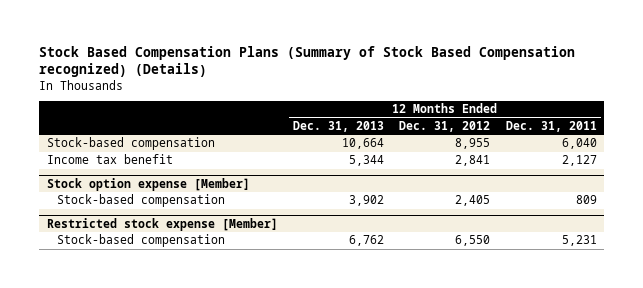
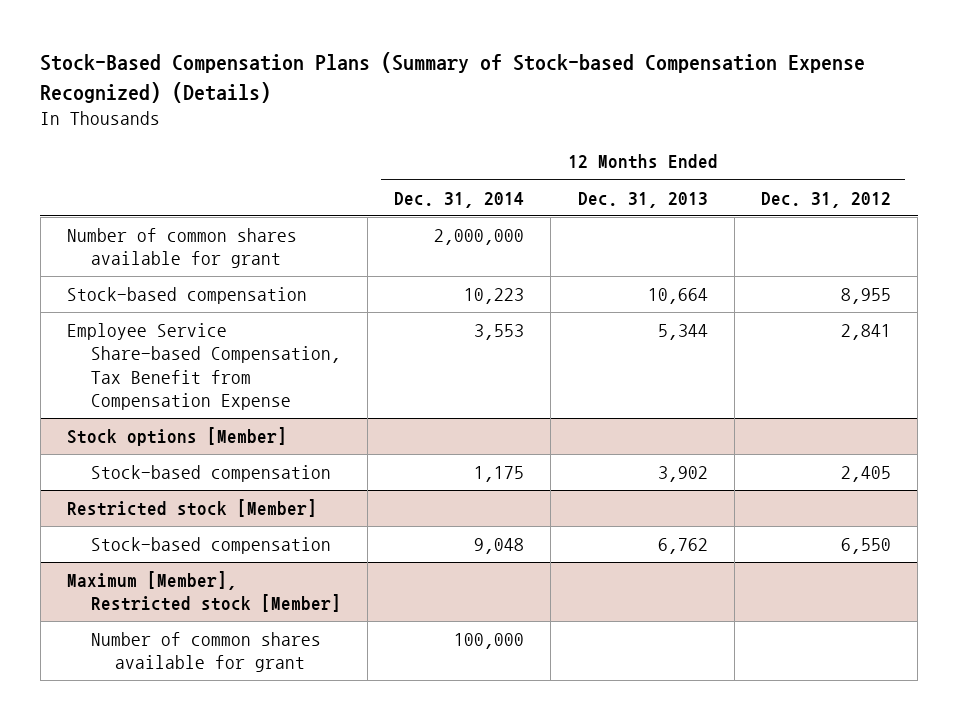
[39,45,576,78] Stock Based Compensation Plans (Summary of Stock Based Compensation recognized) (Details) -> [40,52,866,103] Stock-Based Compensation Plans (Summary of Stock-based Compensation Expense Recognized) (Details)
[505,121,597,133] Dec. 31, 2011 -> none
none -> [394,191,525,208] Dec. 31, 2014
none -> [66,228,297,269] Number of common shares available for grant
[46,154,173,165] Income tax benefit -> [66,323,341,410] Employee Service Share-based Compensation, Tax Benefit from Compensation Expense
[46,178,250,192] Stock option expense [Member] -> [66,427,287,447] Stock options [Member]
[46,218,278,232] Restricted stock expense [Member] -> [66,499,317,518] Restricted stock [Member]
none -> [66,571,341,613] Maximum [Member], Restricted stock [Member]
none -> [90,632,321,673] Number of common shares available for grant

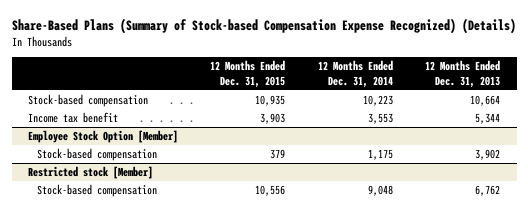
[40,52,866,103] Stock-Based Compensation Plans (Summary of Stock-based Compensation Expense Recognized) (Details) -> [11,17,516,34] Share-Based Plans (Summary of Stock-based Compensation Expense Recognized) (Details)
[761,191,892,208] Dec. 31, 2012 -> none
none -> [210,60,286,88] 12 Months Ended Dec. 31, 2015
[66,228,297,269] Number of common shares available for grant -> none
[66,323,341,410] Employee Service Share-based Compensation, Tax Benefit from Compensation Expense -> [27,112,118,124] Income tax benefit
[66,427,287,447] Stock options [Member] -> [27,130,178,144] Employee Stock Option [Member]
[66,571,341,613] Maximum [Member], Restricted stock [Member] -> none
[90,632,321,673] Number of common shares available for grant -> none

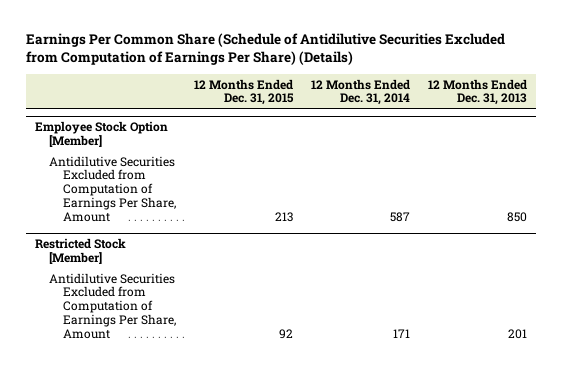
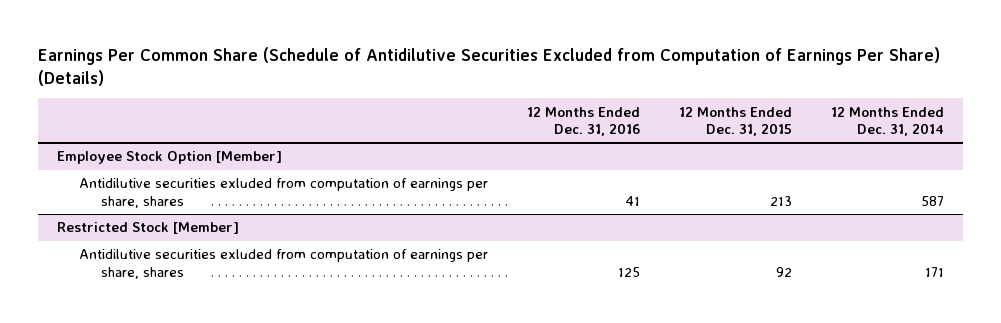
[428,78,528,106] 12 Months Ended Dec. 31, 2013 -> none
none -> [527,106,641,137] 12 Months Ended Dec. 31, 2016
[48,155,177,222] Antidilutive Securities Excluded from Computation of Earnings Per Share, Amount -> [79,178,489,208] Antidilutive securities exluded from computation of earnings per share, shares
[48,272,177,339] Antidilutive Securities Excluded from Computation of Earnings Per Share, Amount -> [79,249,489,279] Antidilutive securities exluded from computation of earnings per share, shares

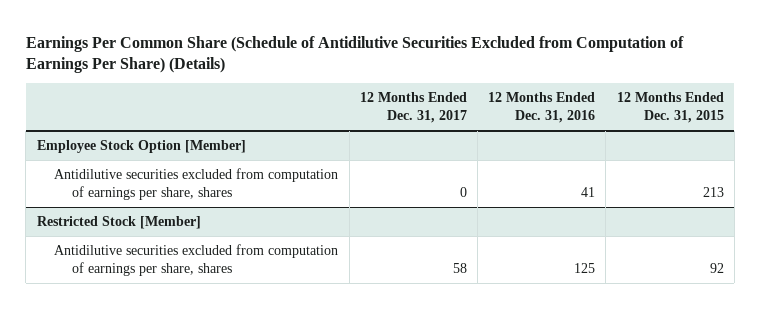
[830,106,944,137] 12 Months Ended Dec. 31, 2014 -> none
none -> [359,92,467,124] 12 Months Ended Dec. 31, 2017
[79,178,489,208] Antidilutive securities exluded from computation of earnings per share, shares -> [54,168,339,200] Antidilutive securities excluded from computation of earnings per share, shares
[79,249,489,279] Antidilutive securities exluded from computation of earnings per share, shares -> [54,244,339,276] Antidilutive securities excluded from computation of earnings per share, shares

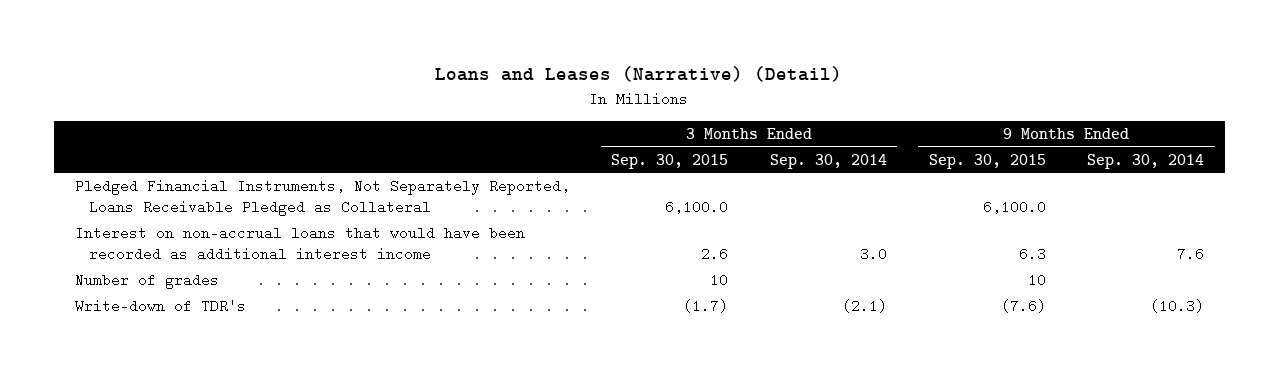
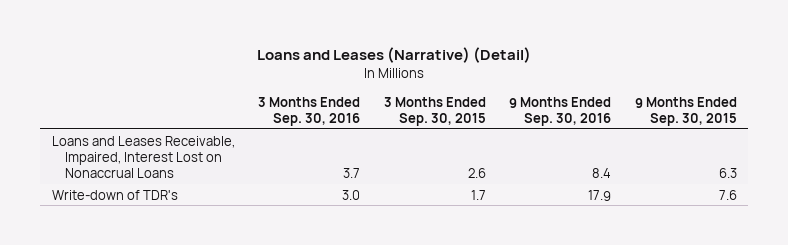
[769,153,887,169] Sep. 30, 2014 -> none
[1087,153,1205,169] Sep. 30, 2014 -> none
none -> [258,96,361,126] 3 Months Ended Sep. 30, 2016
none -> [509,96,612,126] 9 Months Ended Sep. 30, 2016
[74,179,570,217] Pledged Financial Instruments, Not Separately Reported, Loans Receivable Pledged as Collateral -> none
[74,273,219,290] Number of grades -> none
[74,226,525,262] Interest on non-accrual loans that would have been recorded as additional interest income -> [51,135,235,178] Loans and Leases Receivable, Impaired, Interest Lost on Nonaccrual Loans
[683,299,729,314] (1.7) -> [470,189,486,200] 1.7
[1000,299,1046,314] (7.6) -> [718,189,737,200] 7.6

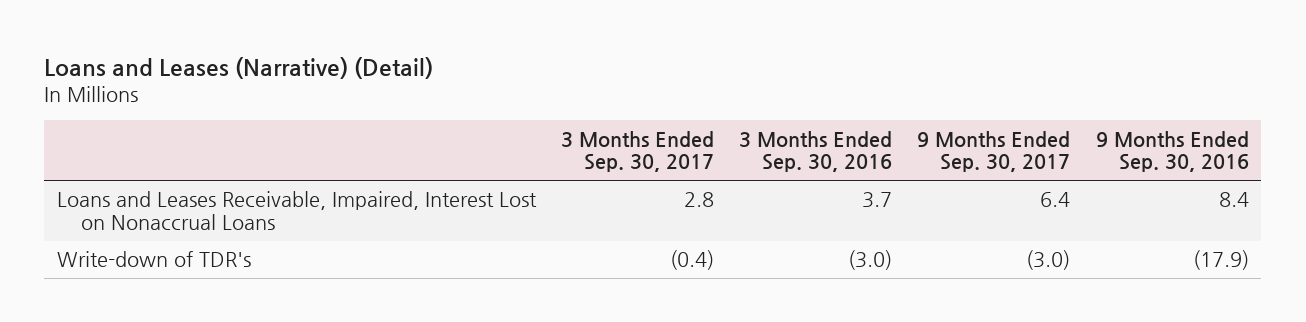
[383,96,486,126] 3 Months Ended Sep. 30, 2015 -> none
[634,96,737,126] 9 Months Ended Sep. 30, 2015 -> none
none -> [561,130,715,173] 3 Months Ended Sep. 30, 2017
none -> [917,130,1071,173] 9 Months Ended Sep. 30, 2017
[342,189,361,200] 3.0 -> [848,250,893,271] (3.0)
[588,189,612,201] 17.9 -> [1192,250,1249,271] (17.9)

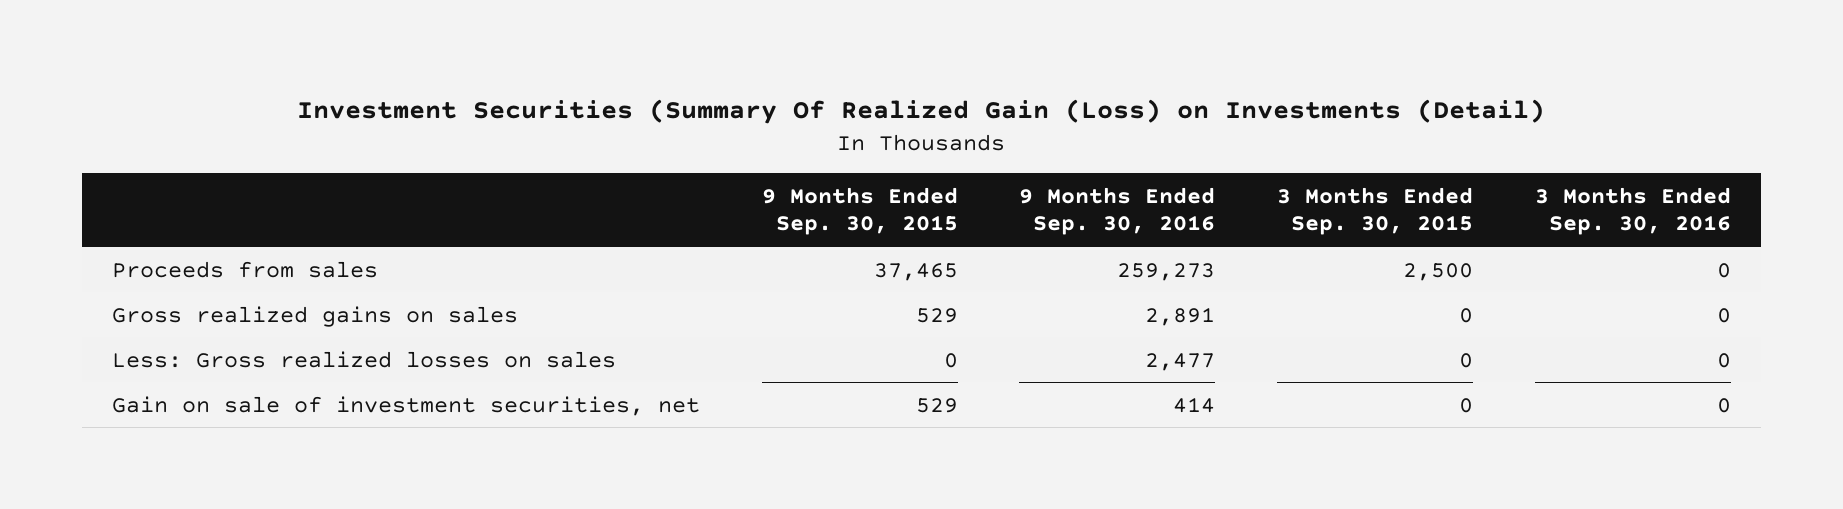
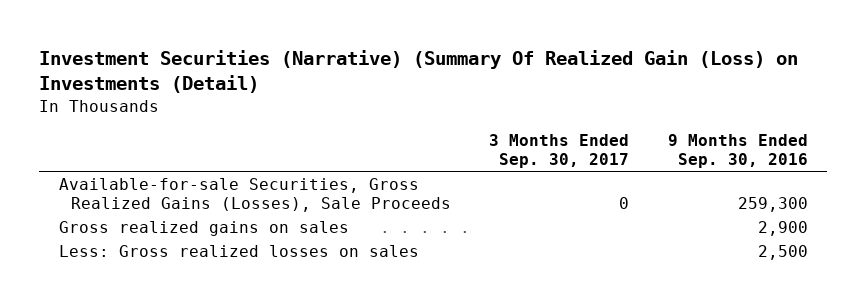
[297,99,1546,125] Investment Securities (Summary Of Realized Gain (Loss) on Investments (Detail) -> [39,49,799,93] Investment Securities (Narrative) (Summary Of Realized Gain (Loss) on Investments (Detail)
[761,186,958,236] 9 Months Ended Sep. 30, 2015 -> none
[1276,186,1473,236] 3 Months Ended Sep. 30, 2015 -> none
[1534,186,1731,236] 3 Months Ended Sep. 30, 2016 -> none
none -> [489,133,630,169] 3 Months Ended Sep. 30, 2017
[112,260,379,278] Proceeds from sales -> none
[112,395,701,416] Gain on sale of investment securities, net -> none
none -> [58,177,452,213] Available-for-sale Securities, Gross Realized Gains (Losses), Sale Proceeds
[1145,306,1216,326] 2,891 -> [757,220,808,236] 2,900
[1145,352,1216,371] 2,477 -> [757,244,808,260] 2,500

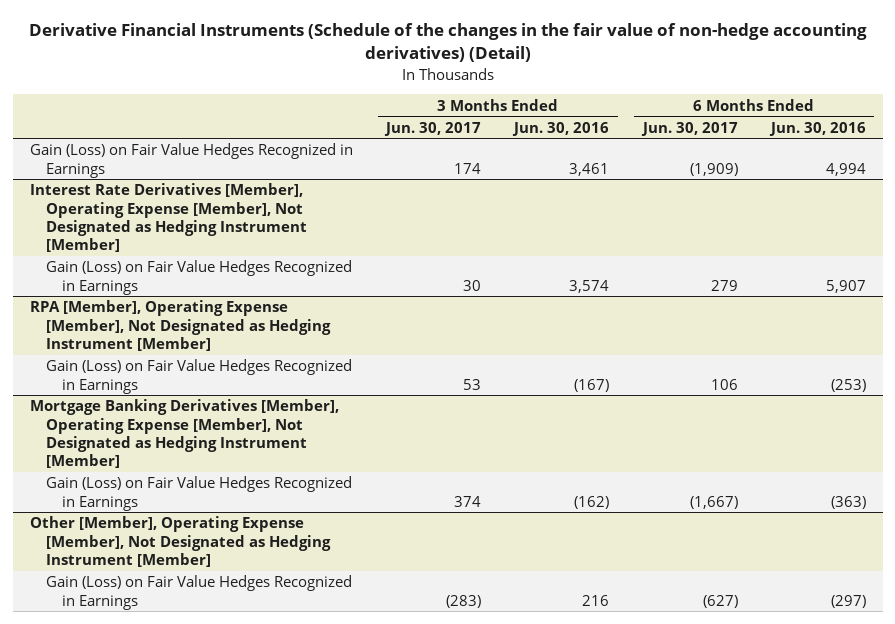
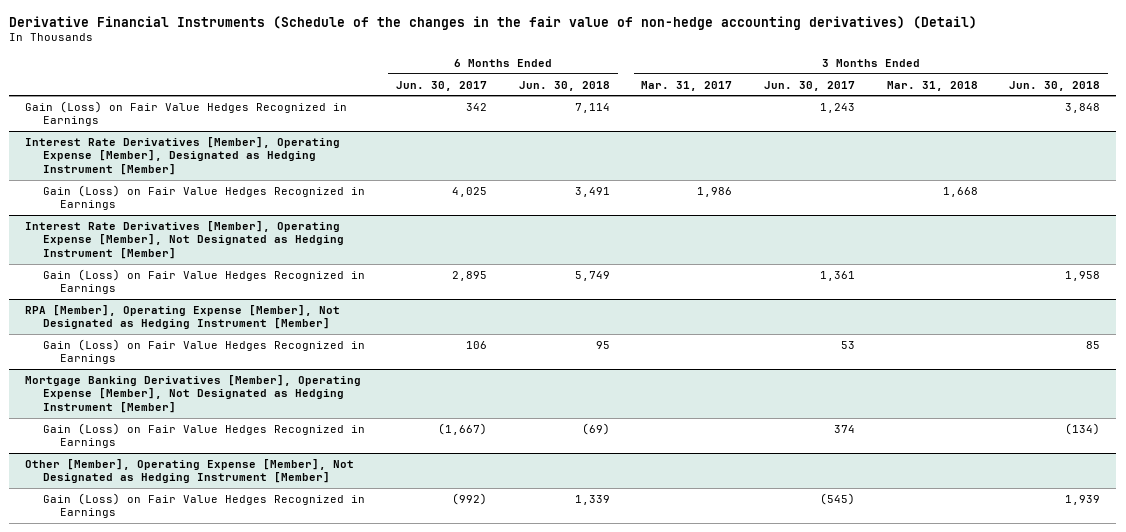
[512,121,610,136] Jun. 30, 2016 -> none
[768,121,866,136] Jun. 30, 2016 -> none
none -> [518,80,610,91] Jun. 30, 2018
none -> [641,80,733,91] Mar. 31, 2017
none -> [886,80,978,91] Mar. 31, 2018
none -> [1009,80,1101,91] Jun. 30, 2018
[453,162,481,174] 174 -> [820,102,856,113] 1,243
[689,162,738,176] (1,909) -> [466,102,488,111] 342
none -> [25,136,341,176] Interest Rate Derivatives [Member], Operating Expense [Member], Designated as Hedging Instrument [Member]
none -> [42,184,365,211] Gain (Loss) on Fair Value Hedges Recognized in Earnings
[462,279,481,291] 30 -> [820,270,856,281] 1,361
[710,279,738,291] 279 -> [452,270,488,281] 2,895
[445,594,481,608] (283) -> [820,492,856,505] (545)
[702,594,738,608] (627) -> [452,492,488,505] (992)

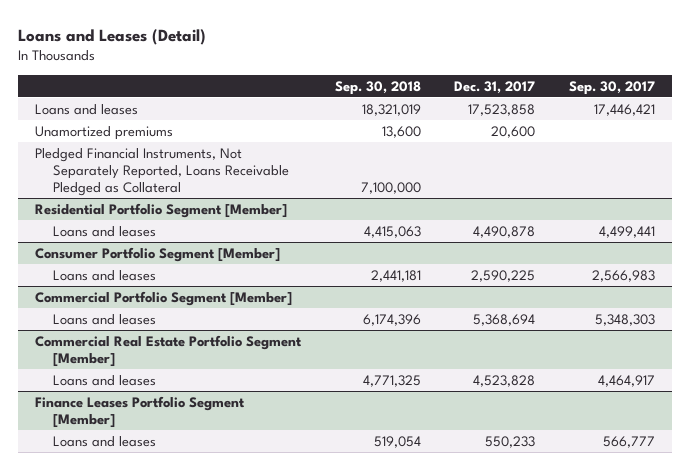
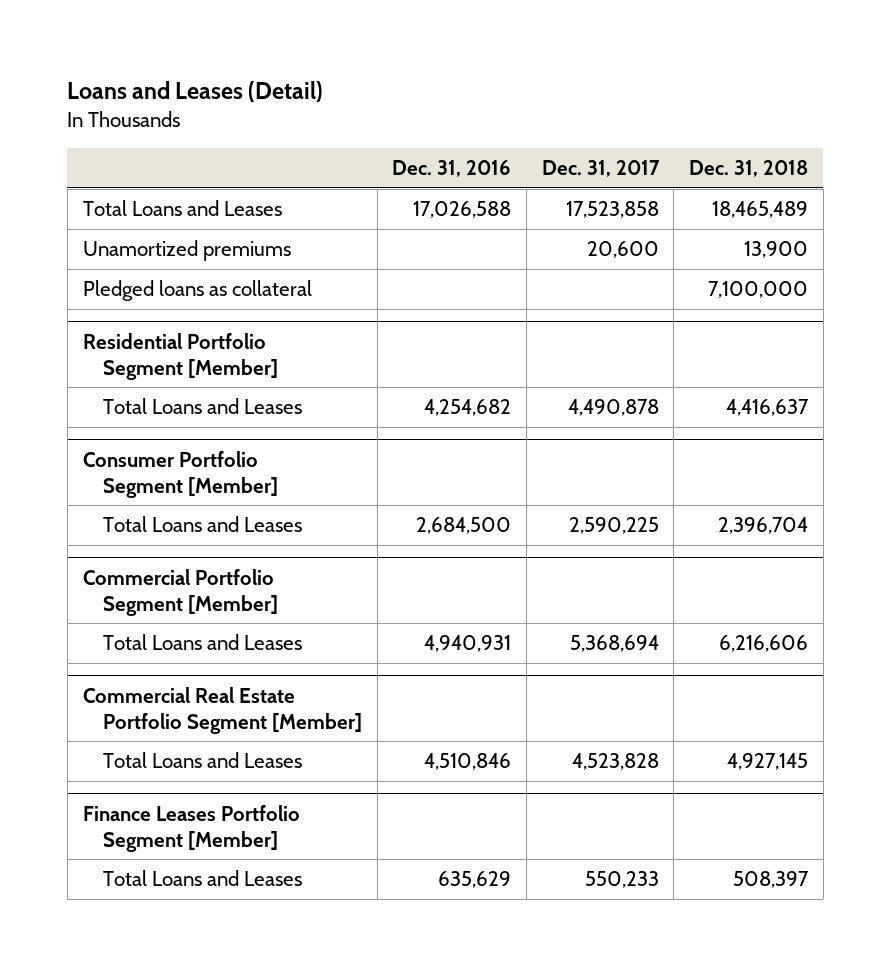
[334,80,421,95] Sep. 30, 2018 -> none
[568,80,655,95] Sep. 30, 2017 -> none
none -> [392,159,512,177] Dec. 31, 2016
none -> [688,159,808,177] Dec. 31, 2018
[34,103,138,115] Loans and leases -> [82,200,282,217] Total Loans and Leases
[34,147,289,196] Pledged Financial Instruments, Not Separately Reported, Loans Receivable Pledged as Collateral -> [82,280,312,302] Pledged loans as collateral
[52,225,156,237] Loans and leases -> [102,398,302,415] Total Loans and Leases
[52,269,156,281] Loans and leases -> [102,516,302,533] Total Loans and Leases
[52,313,156,325] Loans and leases -> [102,634,302,651] Total Loans and Leases
[52,374,156,386] Loans and leases -> [102,752,302,769] Total Loans and Leases
[52,435,156,447] Loans and leases -> [102,870,302,887] Total Loans and Leases

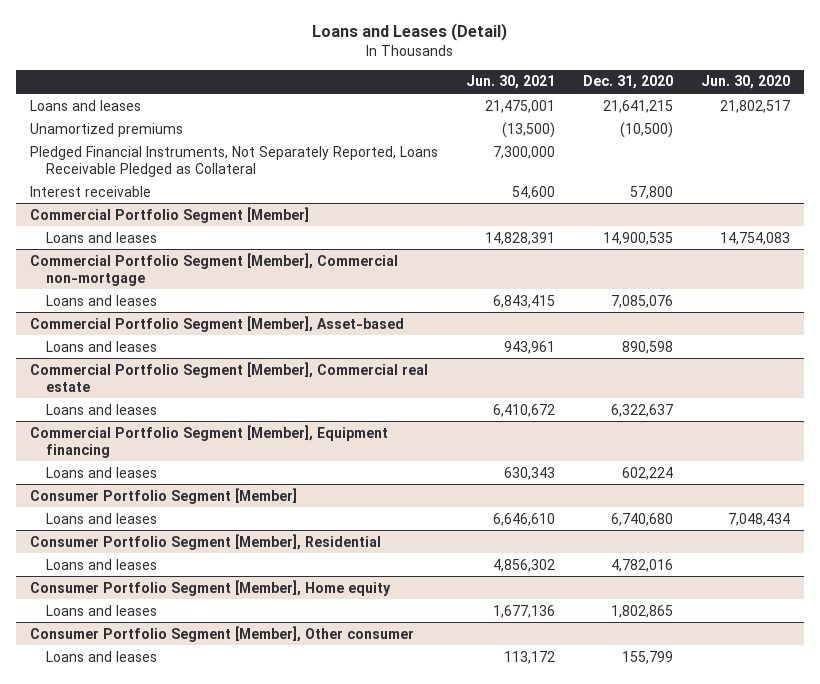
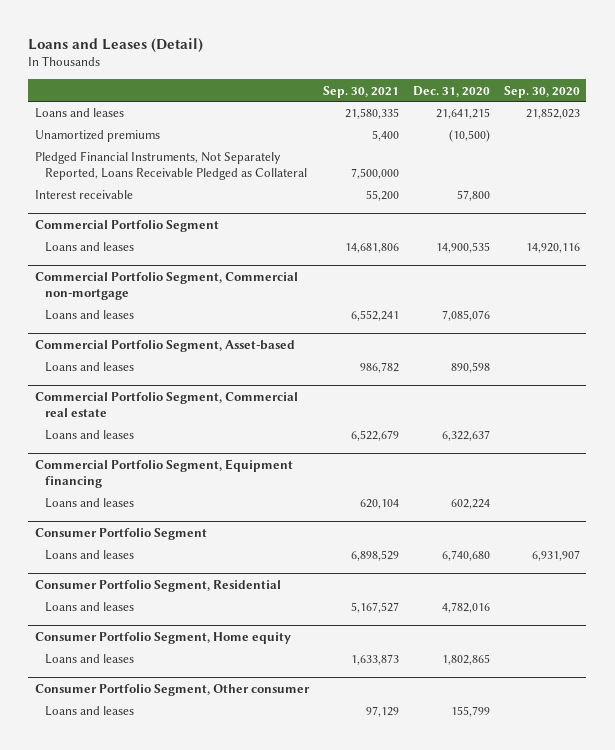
[465,75,555,90] Jun. 30, 2021 -> none
[700,75,790,90] Jun. 30, 2020 -> none
none -> [322,85,399,98] Sep. 30, 2021
none -> [503,85,580,98] Sep. 30, 2020
[29,206,309,223] Commercial Portfolio Segment [Member] -> [35,220,220,233] Commercial Portfolio Segment
[29,252,398,286] Commercial Portfolio Segment [Member], Commercial non-mortgage -> [35,272,299,301] Commercial Portfolio Segment, Commercial non-mortgage
[29,315,404,332] Commercial Portfolio Segment [Member], Asset-based -> [35,340,296,353] Commercial Portfolio Segment, Asset-based
[29,361,428,392] Commercial Portfolio Segment [Member], Commercial real estate -> [35,392,299,418] Commercial Portfolio Segment, Commercial real estate
[29,424,388,458] Commercial Portfolio Segment [Member], Equipment financing -> [35,459,294,489] Commercial Portfolio Segment, Equipment financing
[29,487,297,504] Consumer Portfolio Segment [Member] -> [35,528,208,541] Consumer Portfolio Segment
[29,533,381,550] Consumer Portfolio Segment [Member], Residential -> [35,580,282,593] Consumer Portfolio Segment, Residential
[29,579,391,596] Consumer Portfolio Segment [Member], Home equity -> [35,632,292,645] Consumer Portfolio Segment, Home equity
[29,625,414,642] Consumer Portfolio Segment [Member], Other consumer -> [35,684,311,697] Consumer Portfolio Segment, Other consumer

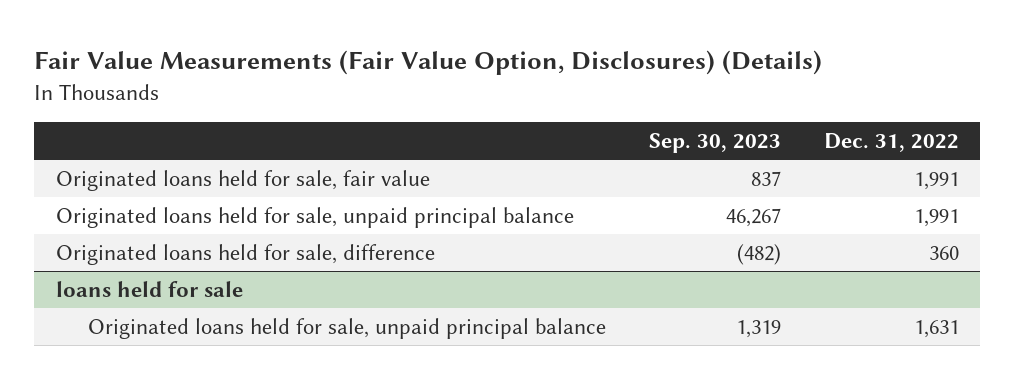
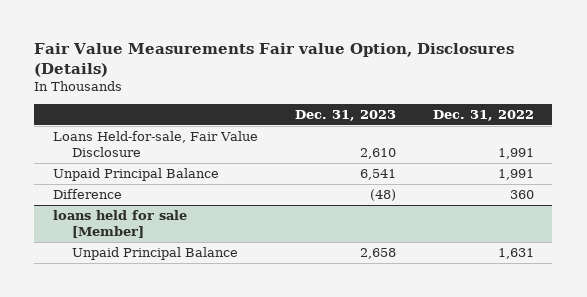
[34,50,823,76] Fair Value Measurements (Fair Value Option, Disclosures) (Details) -> [34,43,515,77] Fair Value Measurements Fair value Option, Disclosures (Details)
[649,133,782,154] Sep. 30, 2023 -> none
none -> [294,110,396,122] Dec. 31, 2023
[55,170,430,192] Originated loans held for sale, fair value -> [52,131,258,157] Loans Held-for-sale, Fair Value Disclosure
[55,207,574,229] Originated loans held for sale, unpaid principal balance -> [52,168,219,182] Unpaid Principal Balance
[55,244,435,266] Originated loans held for sale, difference -> [52,189,122,200] Difference
[55,281,243,298] loans held for sale -> [52,210,187,238] loans held for sale [Member]
[88,318,607,340] Originated loans held for sale, unpaid principal balance -> [72,247,239,261] Unpaid Principal Balance

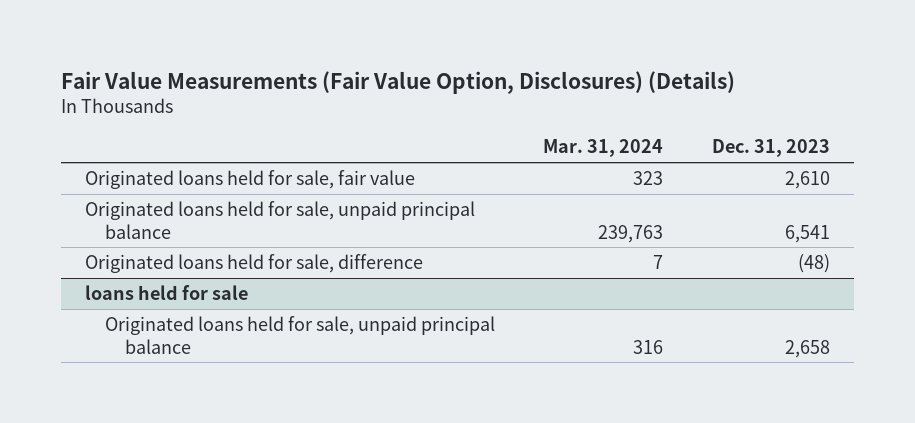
[34,43,515,77] Fair Value Measurements Fair value Option, Disclosures (Details) -> [60,70,735,94] Fair Value Measurements (Fair Value Option, Disclosures) (Details)
[432,110,534,122] Dec. 31, 2022 -> none
none -> [543,139,664,158] Mar. 31, 2024
[52,131,258,157] Loans Held-for-sale, Fair Value Disclosure -> [85,170,416,190] Originated loans held for sale, fair value
[52,168,219,182] Unpaid Principal Balance -> [85,201,476,239] Originated loans held for sale, unpaid principal balance
[52,189,122,200] Difference -> [85,254,424,274] Originated loans held for sale, difference
[52,210,187,238] loans held for sale [Member] -> [85,285,249,301] loans held for sale
[72,247,239,261] Unpaid Principal Balance -> [104,316,495,354] Originated loans held for sale, unpaid principal balance

